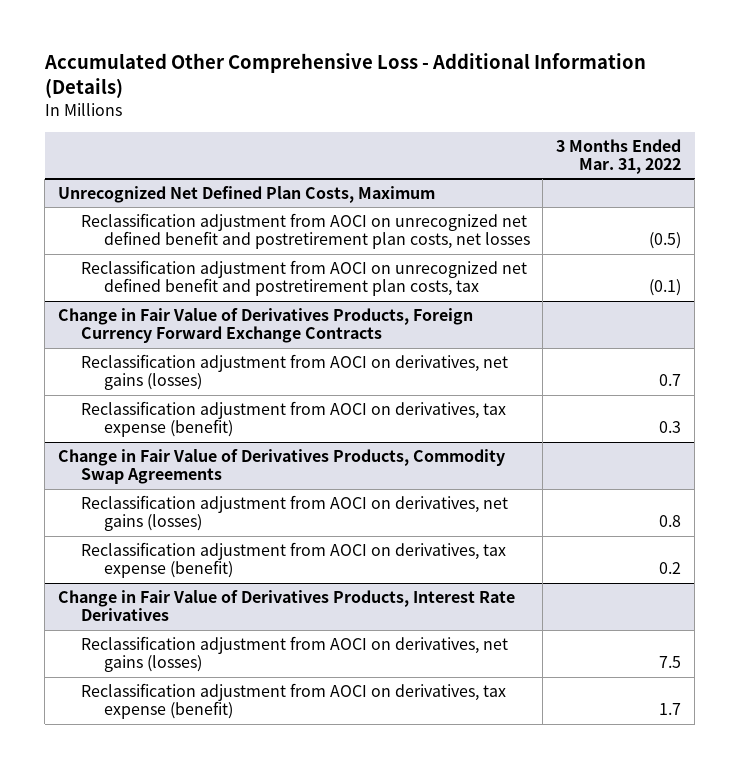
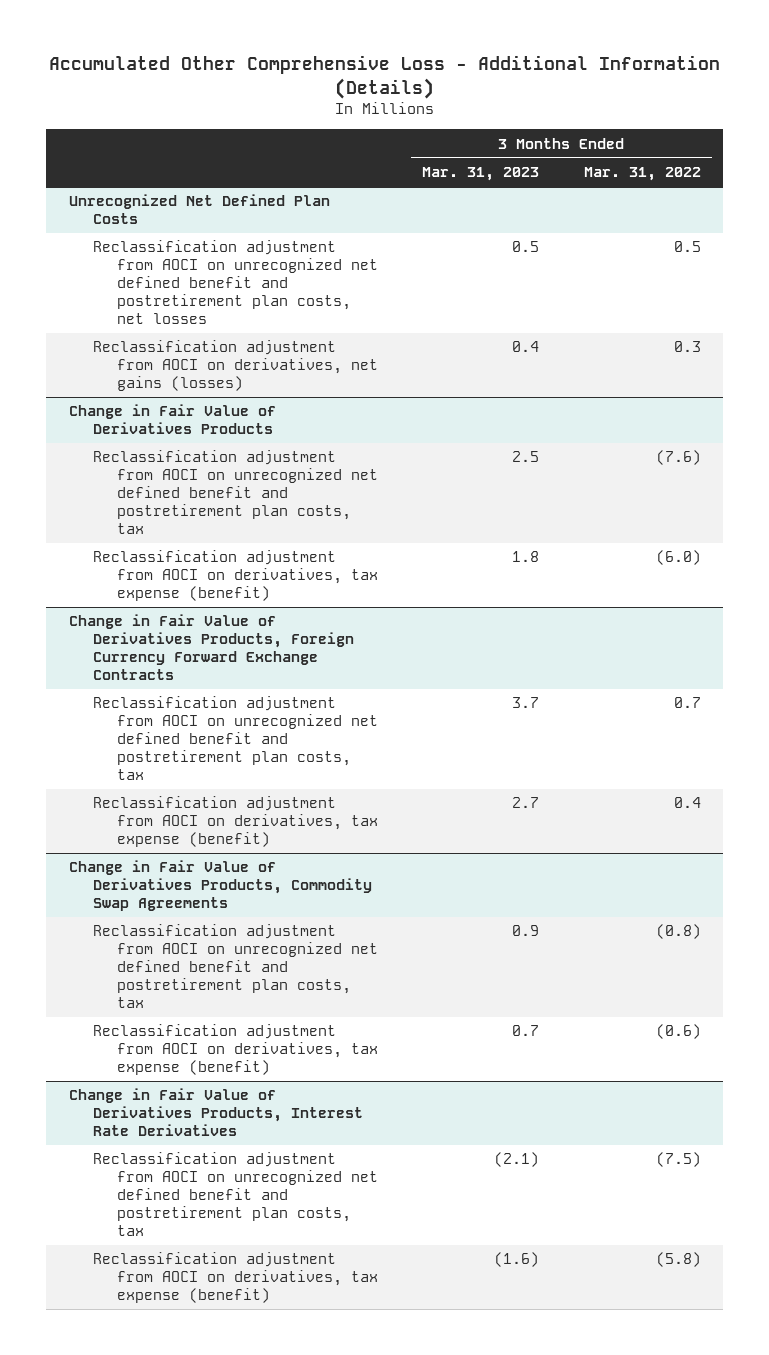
none -> [422,167,540,182] Mar. 31, 2023
[57,185,435,203] Unrecognized Net Defined Plan Costs, Maximum -> [68,194,330,225] Unrecognized Net Defined Plan Costs
[649,232,682,250] (0.5) -> [673,241,701,253] 0.5
none -> [92,340,378,392] Reclassification adjustment from AOCI on derivatives, net gains (losses)
none -> [68,404,276,435] Change in Fair Value of Derivatives Products
[649,279,682,297] (0.1) -> [655,450,701,466] (7.6)
none -> [92,550,378,602] Reclassification adjustment from AOCI on derivatives, tax expense (benefit)
[80,353,508,391] Reclassification adjustment from AOCI on derivatives, net gains (losses) -> none
none -> [92,696,378,781] Reclassification adjustment from AOCI on unrecognized net defined benefit and postretirement plan costs, tax
[659,421,682,434] 0.3 -> [673,797,701,809] 0.4
[80,494,508,532] Reclassification adjustment from AOCI on derivatives, net gains (losses) -> none
none -> [92,924,378,1009] Reclassification adjustment from AOCI on unrecognized net defined benefit and postretirement plan costs, tax
[659,562,682,575] 0.2 -> [655,1024,701,1040] (0.6)
[80,635,508,673] Reclassification adjustment from AOCI on derivatives, net gains (losses) -> none
none -> [92,1152,378,1237] Reclassification adjustment from AOCI on unrecognized net defined benefit and postretirement plan costs, tax
[659,703,682,716] 1.7 -> [655,1252,701,1268] (5.8)

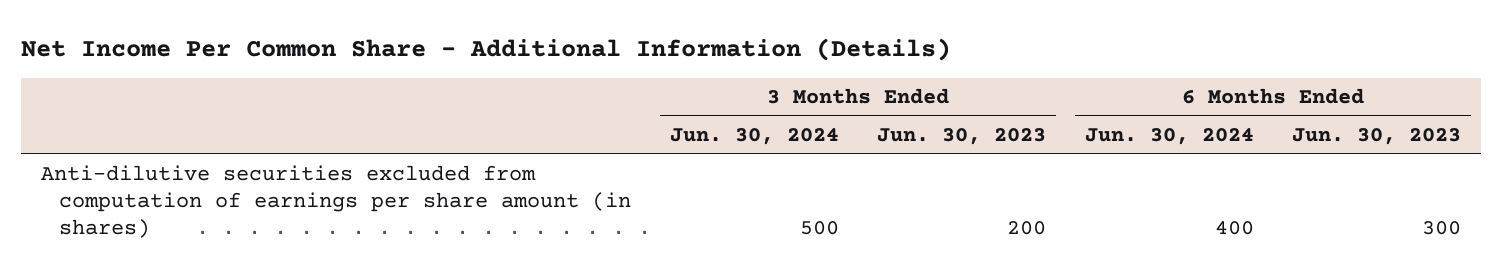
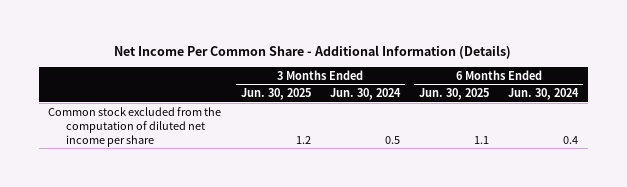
[877,128,1047,146] Jun. 30, 2023 -> none
[1292,128,1462,146] Jun. 30, 2023 -> none
none -> [240,87,311,100] Jun. 30, 2025
none -> [419,87,490,100] Jun. 30, 2025
[40,165,632,238] Anti-dilutive securities excluded from computation of earnings per share amount (in shares) -> [48,106,222,147] Common stock excluded from the computation of diluted net income per share
[799,220,839,235] 500 -> [384,135,400,144] 0.5
[1214,220,1254,235] 400 -> [563,135,579,144] 0.4

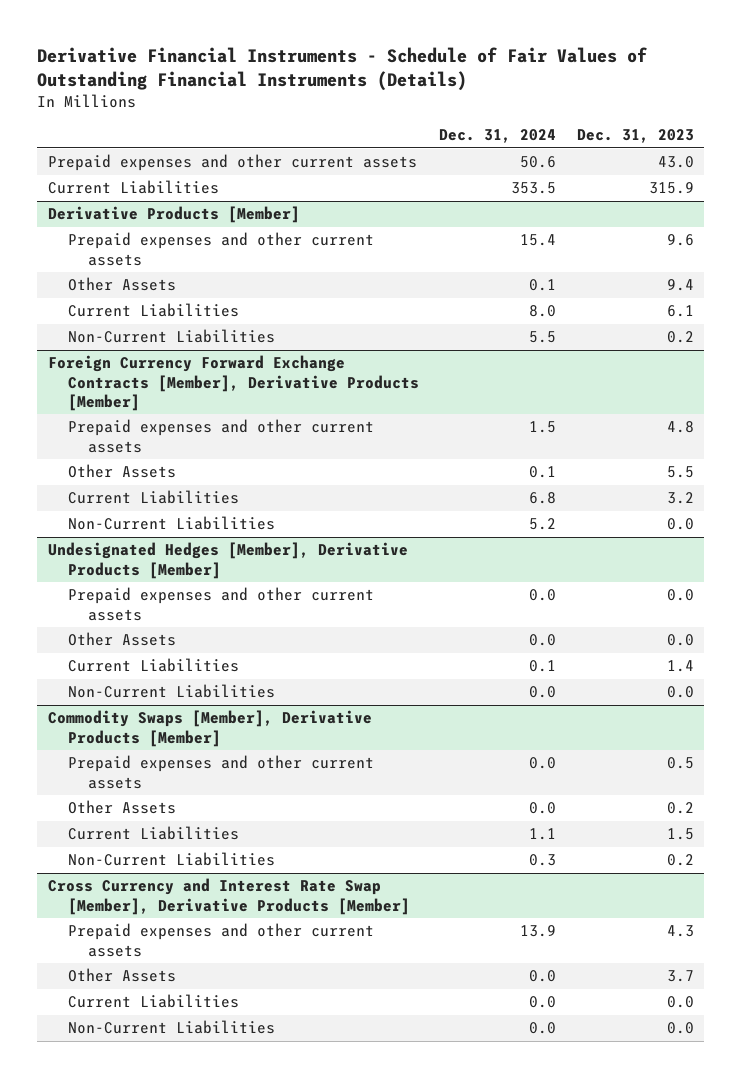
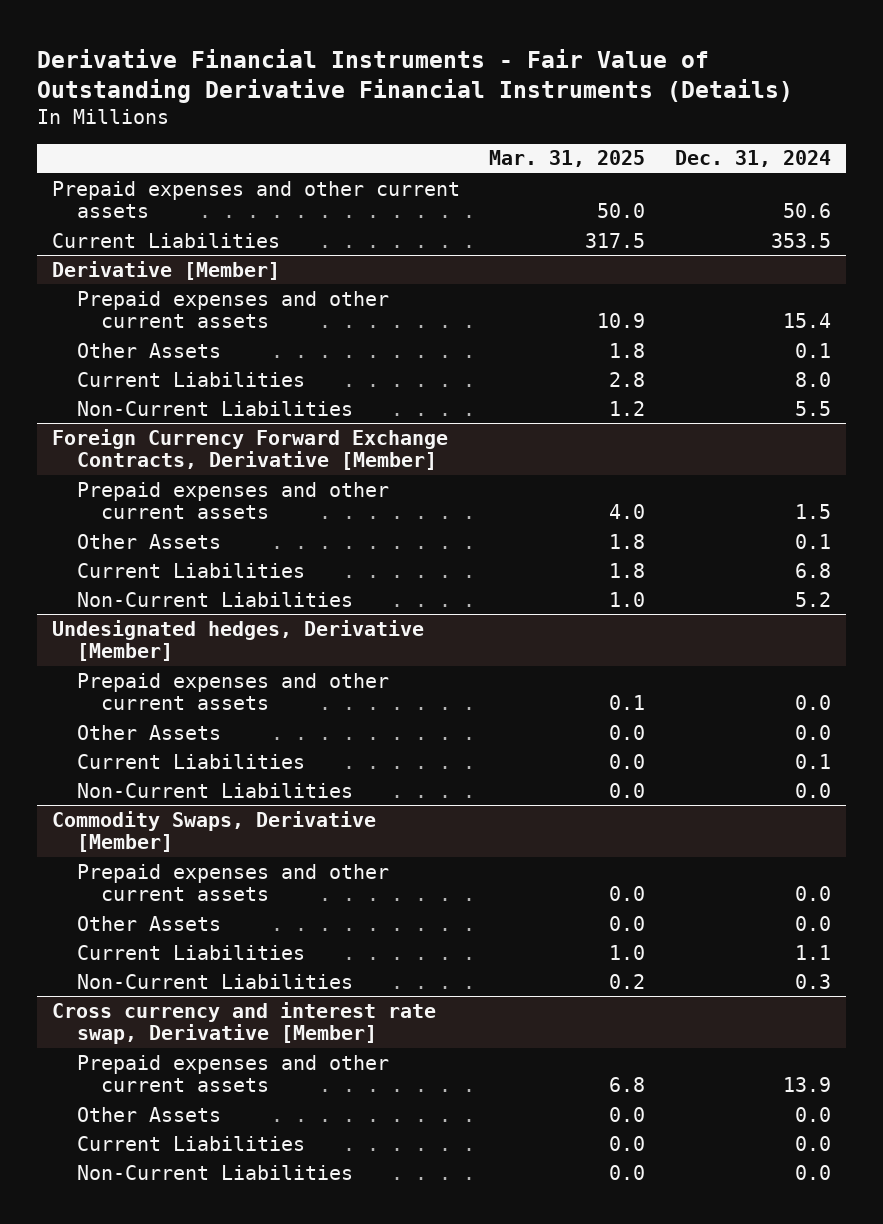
[37,46,648,91] Derivative Financial Instruments - Schedule of Fair Values of Outstanding Financial Instruments (Details) -> [37,48,794,103] Derivative Financial Instruments - Fair Value of Outstanding Derivative Financial Instruments (Details)
[576,129,694,144] Dec. 31, 2023 -> none
none -> [489,150,646,168] Mar. 31, 2025
[47,206,300,224] Derivative Products [Member] -> [52,260,281,280] Derivative [Member]
[47,355,419,411] Foreign Currency Forward Exchange Contracts [Member], Derivative Products [Member] -> [52,428,449,471] Foreign Currency Forward Exchange Contracts, Derivative [Member]
[47,542,408,579] Undesignated Hedges [Member], Derivative Products [Member] -> [52,619,425,662] Undesignated hedges, Derivative [Member]
[47,710,372,747] Commodity Swaps [Member], Derivative Products [Member] -> [52,810,377,853] Commodity Swaps, Derivative [Member]
[47,878,410,915] Cross Currency and Interest Rate Swap [Member], Derivative Products [Member] -> [52,1001,437,1045] Cross currency and interest rate swap, Derivative [Member]

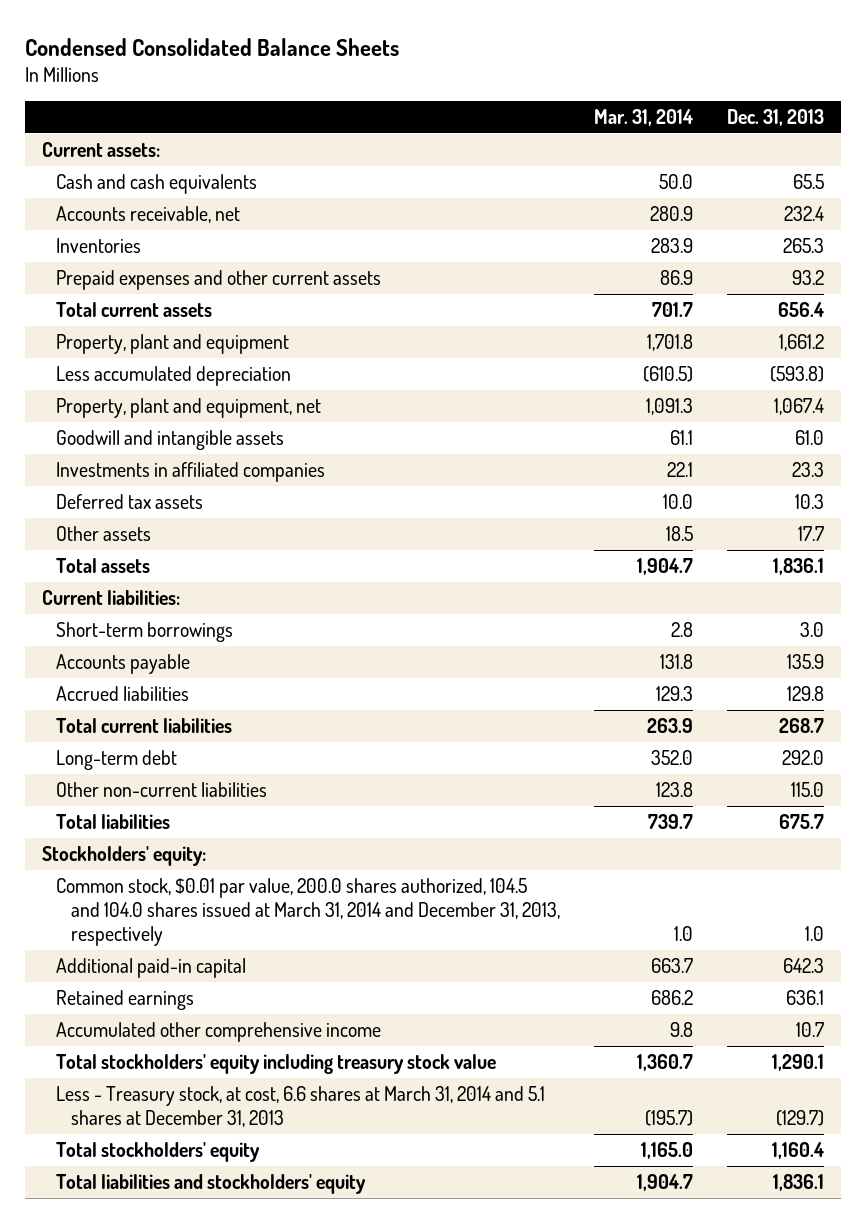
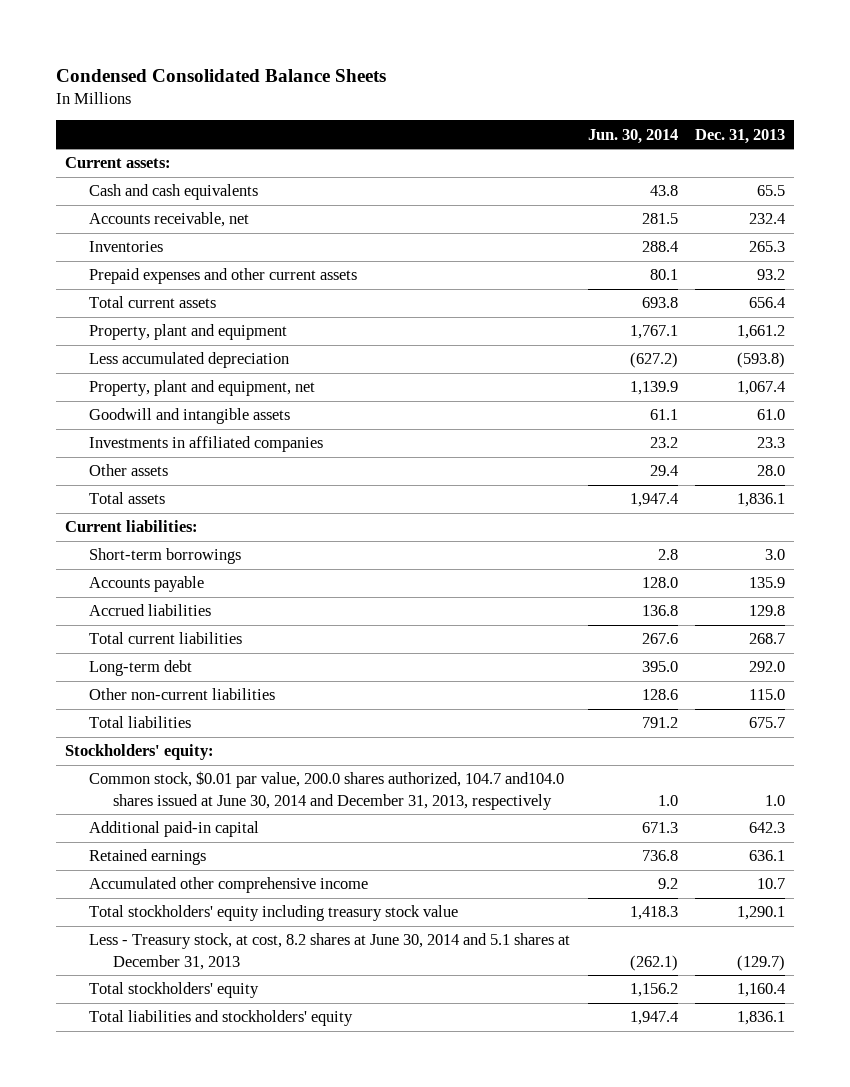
[593,109,693,127] Mar. 31, 2014 -> none
none -> [587,128,678,144] Jun. 30, 2014
[56,493,204,509] Deferred tax assets -> none
[797,525,824,541] 17.7 -> [757,465,786,477] 28.0
[56,877,560,947] Common stock, $0.01 par value, 200.0 shares authorized, 104.5 and 104.0 shares issued at March 31, 2014 and December 31, 2013, respectively -> [89,771,565,810] Common stock, $0.01 par value, 200.0 shares authorized, 104.7 and104.0 shares issued at June 30, 2014 and December 31, 2013, respectively
[56,1085,546,1127] Less - Treasury stock, at cost, 6.6 shares at March 31, 2014 and 5.1 shares at December 31, 2013 -> [89,933,571,970] Less - Treasury stock, at cost, 8.2 shares at June 30, 2014 and 5.1 shares at December 31, 2013

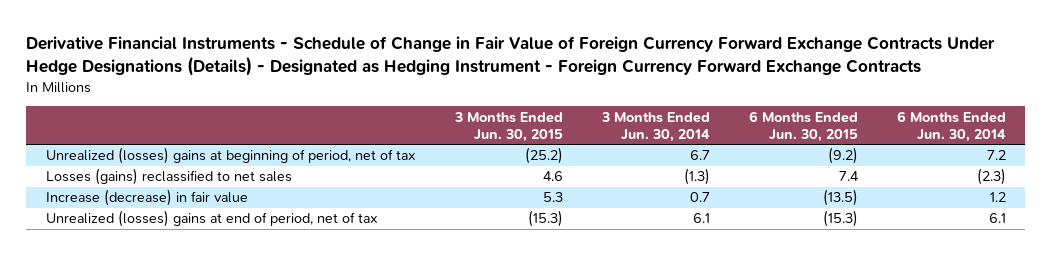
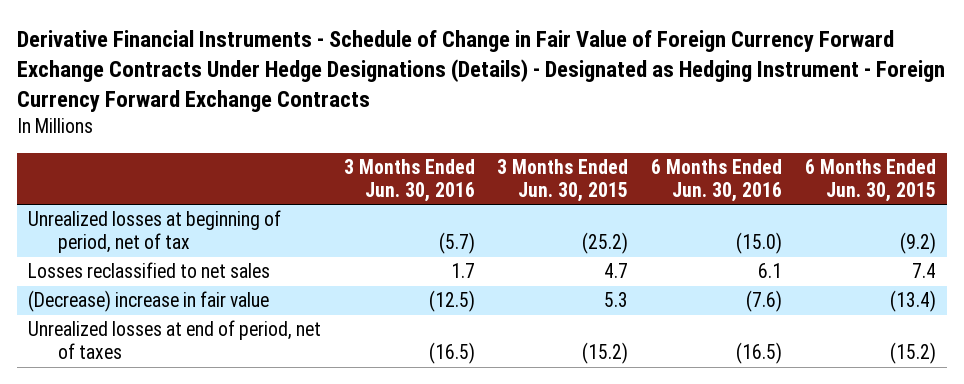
[600,111,710,142] 3 Months Ended Jun. 30, 2014 -> none
[896,110,1006,142] 6 Months Ended Jun. 30, 2014 -> none
none -> [343,159,475,202] 3 Months Ended Jun. 30, 2016
none -> [651,159,783,202] 6 Months Ended Jun. 30, 2016
[45,147,416,165] Unrealized (losses) gains at beginning of period, net of tax -> [27,210,281,254] Unrealized losses at beginning of period, net of tax
[45,168,292,186] Losses (gains) reclassified to net sales -> [27,262,270,279] Losses reclassified to net sales
[542,171,563,182] 4.6 -> [604,263,629,279] 4.7
[45,189,248,207] Increase (decrease) in fair value -> [27,290,269,313] (Decrease) increase in fair value
[822,189,858,207] (13.5) -> [890,290,937,313] (13.4)
[45,210,378,228] Unrealized (losses) gains at end of period, net of tax -> [27,320,321,360] Unrealized losses at end of period, net of taxes
[527,210,563,228] (15.3) -> [582,342,629,365] (15.2)
[822,210,858,228] (15.3) -> [890,342,937,365] (15.2)

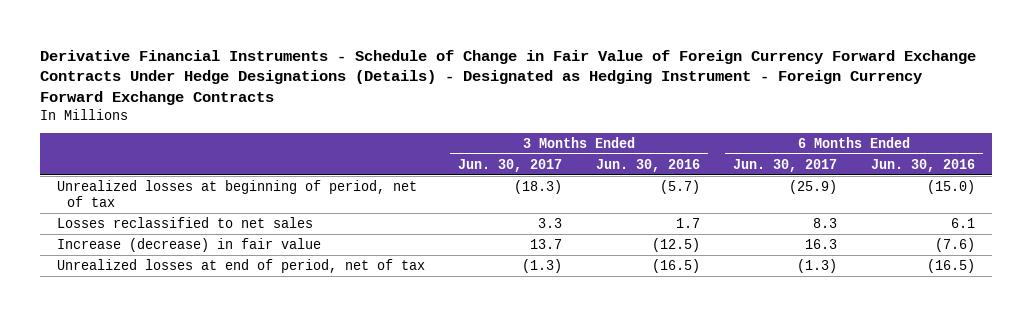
[497,159,629,202] 3 Months Ended Jun. 30, 2015 -> none
[805,159,937,202] 6 Months Ended Jun. 30, 2015 -> none
none -> [458,158,563,172] Jun. 30, 2017
none -> [733,158,838,172] Jun. 30, 2017
[27,290,269,313] (Decrease) increase in fair value -> [56,237,321,252] Increase (decrease) in fair value
[27,320,321,360] Unrealized losses at end of period, net of taxes -> [56,258,425,273] Unrealized losses at end of period, net of tax

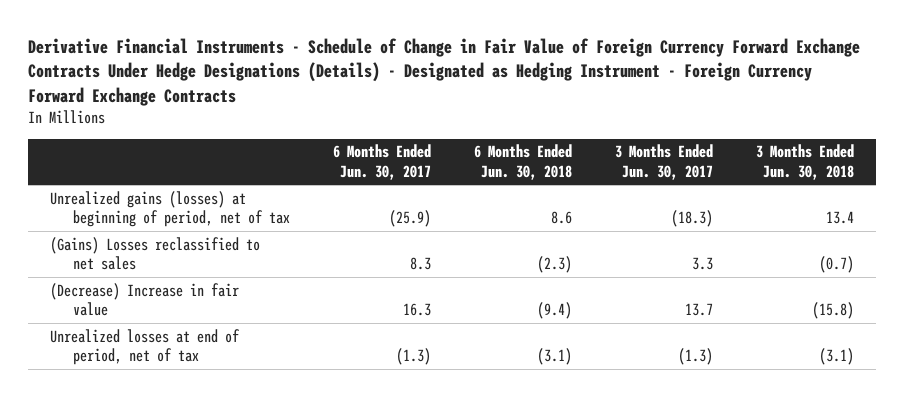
[595,158,700,172] Jun. 30, 2016 -> none
[870,158,975,172] Jun. 30, 2016 -> none
none -> [474,144,573,180] 6 Months Ended Jun. 30, 2018
none -> [756,144,855,180] 3 Months Ended Jun. 30, 2018
[56,179,417,208] Unrealized losses at beginning of period, net of tax -> [49,190,291,228] Unrealized gains (losses) at beginning of period, net of tax
[56,216,313,228] Losses reclassified to net sales -> [49,236,260,271] (Gains) Losses reclassified to net sales
[56,237,321,252] Increase (decrease) in fair value -> [49,282,239,317] (Decrease) Increase in fair value

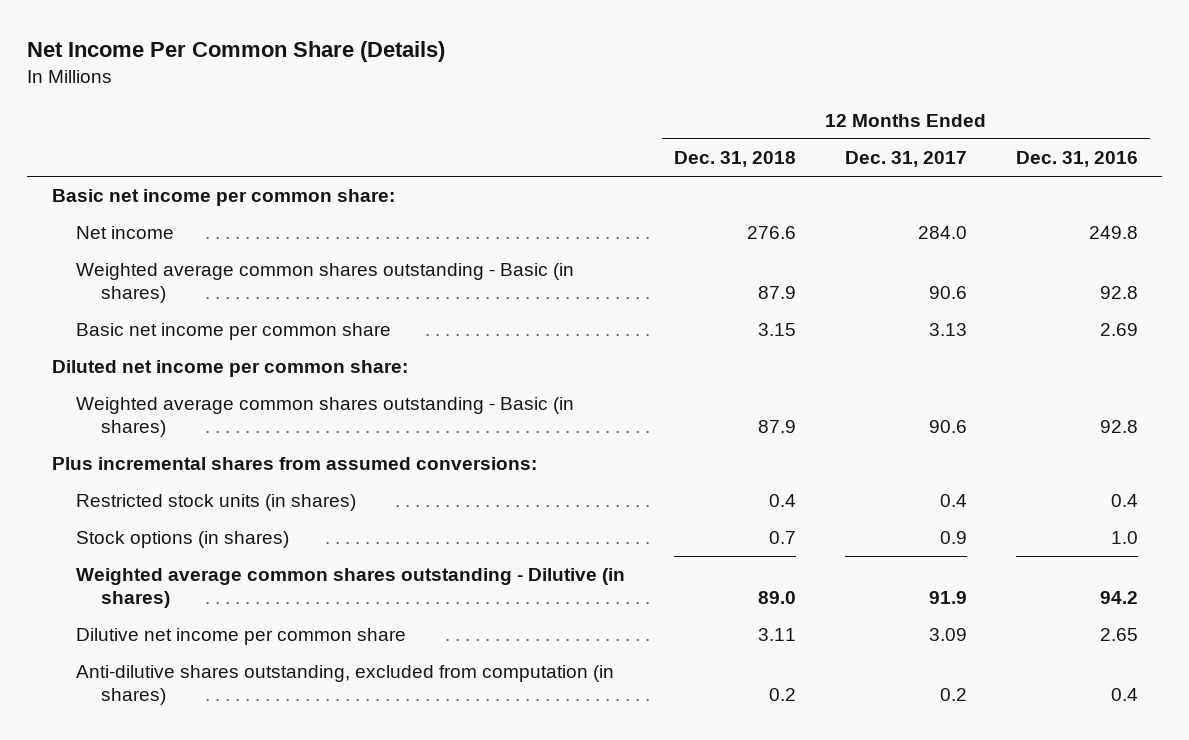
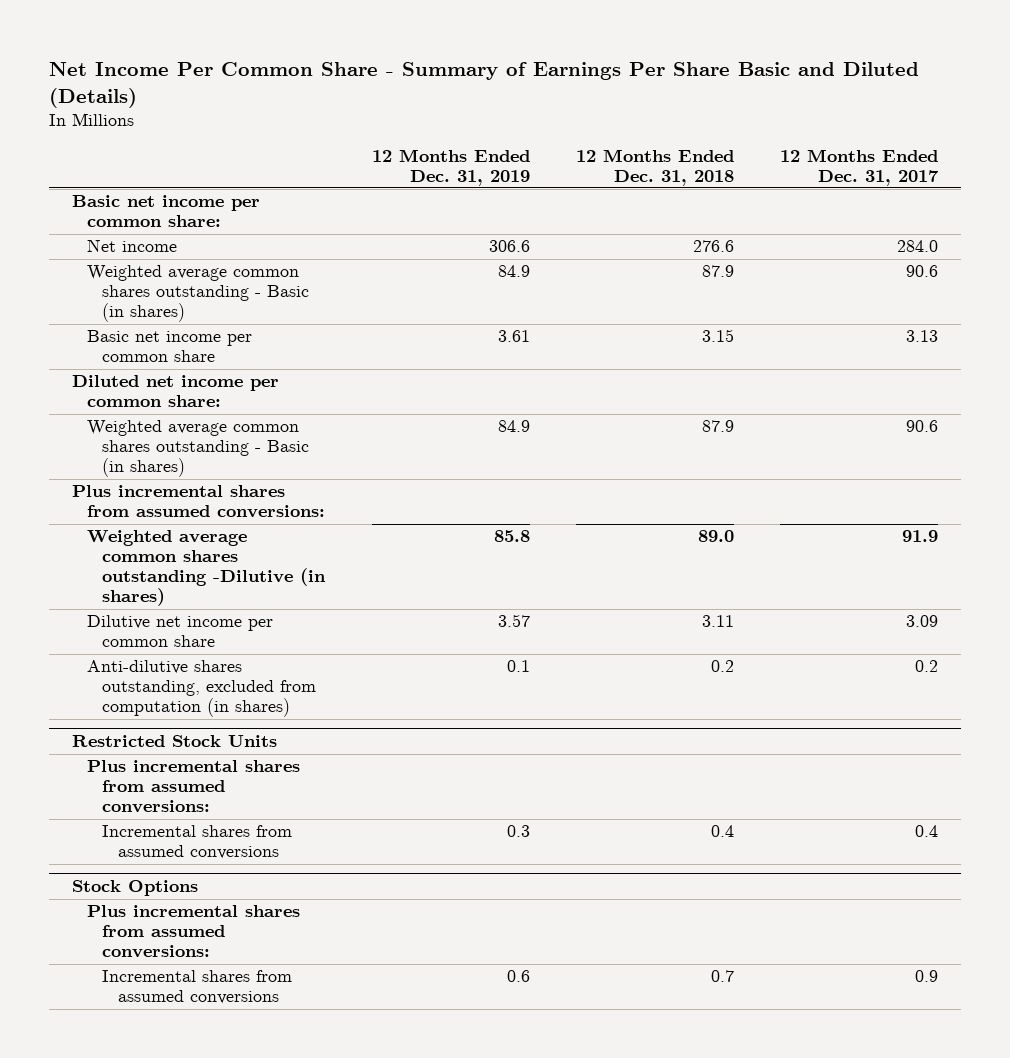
[27,40,446,62] Net Income Per Common Share (Details) -> [48,61,919,108] Net Income Per Common Share - Summary of Earnings Per Share Basic and Diluted (Details)
[1015,151,1138,168] Dec. 31, 2016 -> none
none -> [371,148,530,186] 12 Months Ended Dec. 31, 2019
[76,494,357,512] Restricted stock units (in shares) -> none
[76,531,290,549] Stock options (in shares) -> none
[76,568,626,609] Weighted average common shares outstanding - Dilutive (in shares) -> [87,530,327,607] Weighted average common shares outstanding -Dilutive (in shares)
none -> [71,735,277,748] Restricted Stock Units
none -> [87,760,301,814] Plus incremental shares from assumed conversions:
none -> [102,825,293,860] Incremental shares from assumed conversions
none -> [71,880,198,897] Stock Options
none -> [87,905,301,959] Plus incremental shares from assumed conversions:
none -> [102,970,293,1005] Incremental shares from assumed conversions

